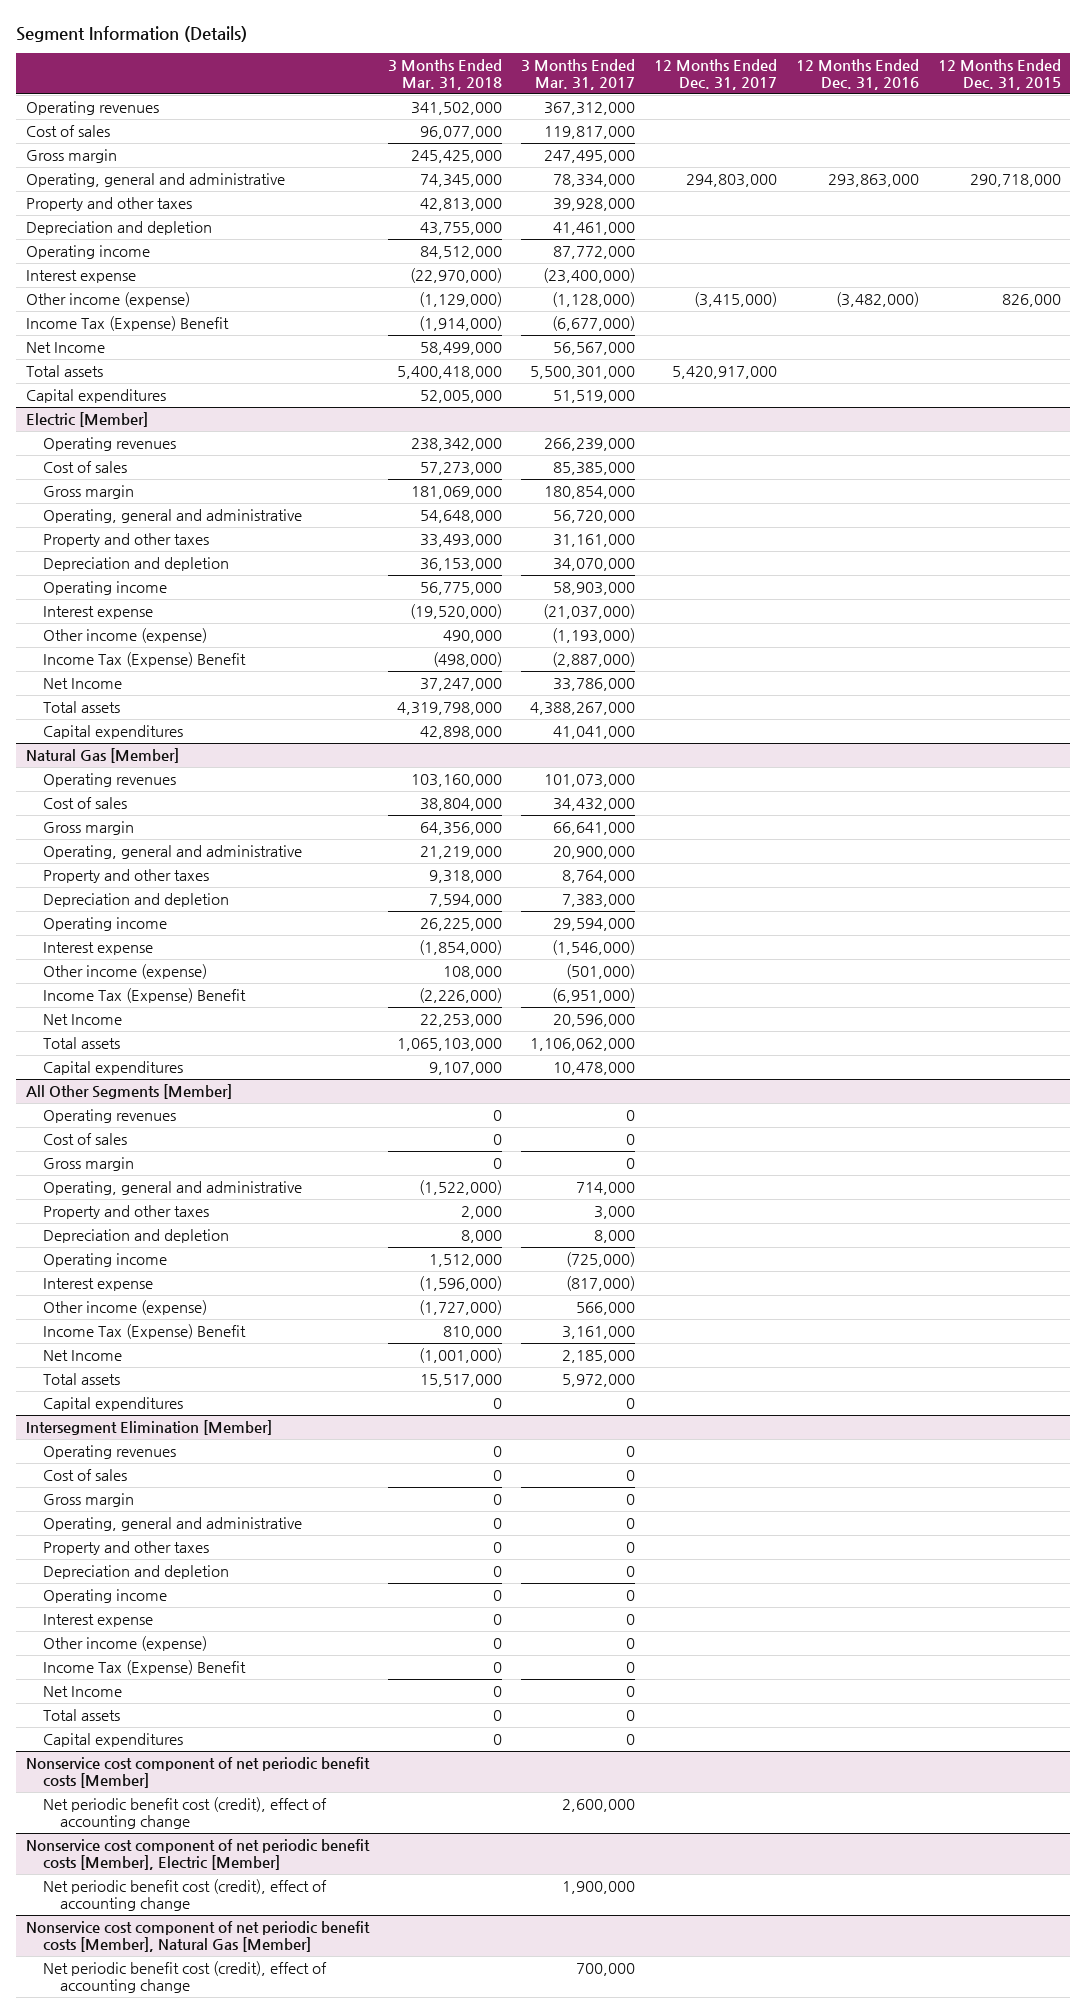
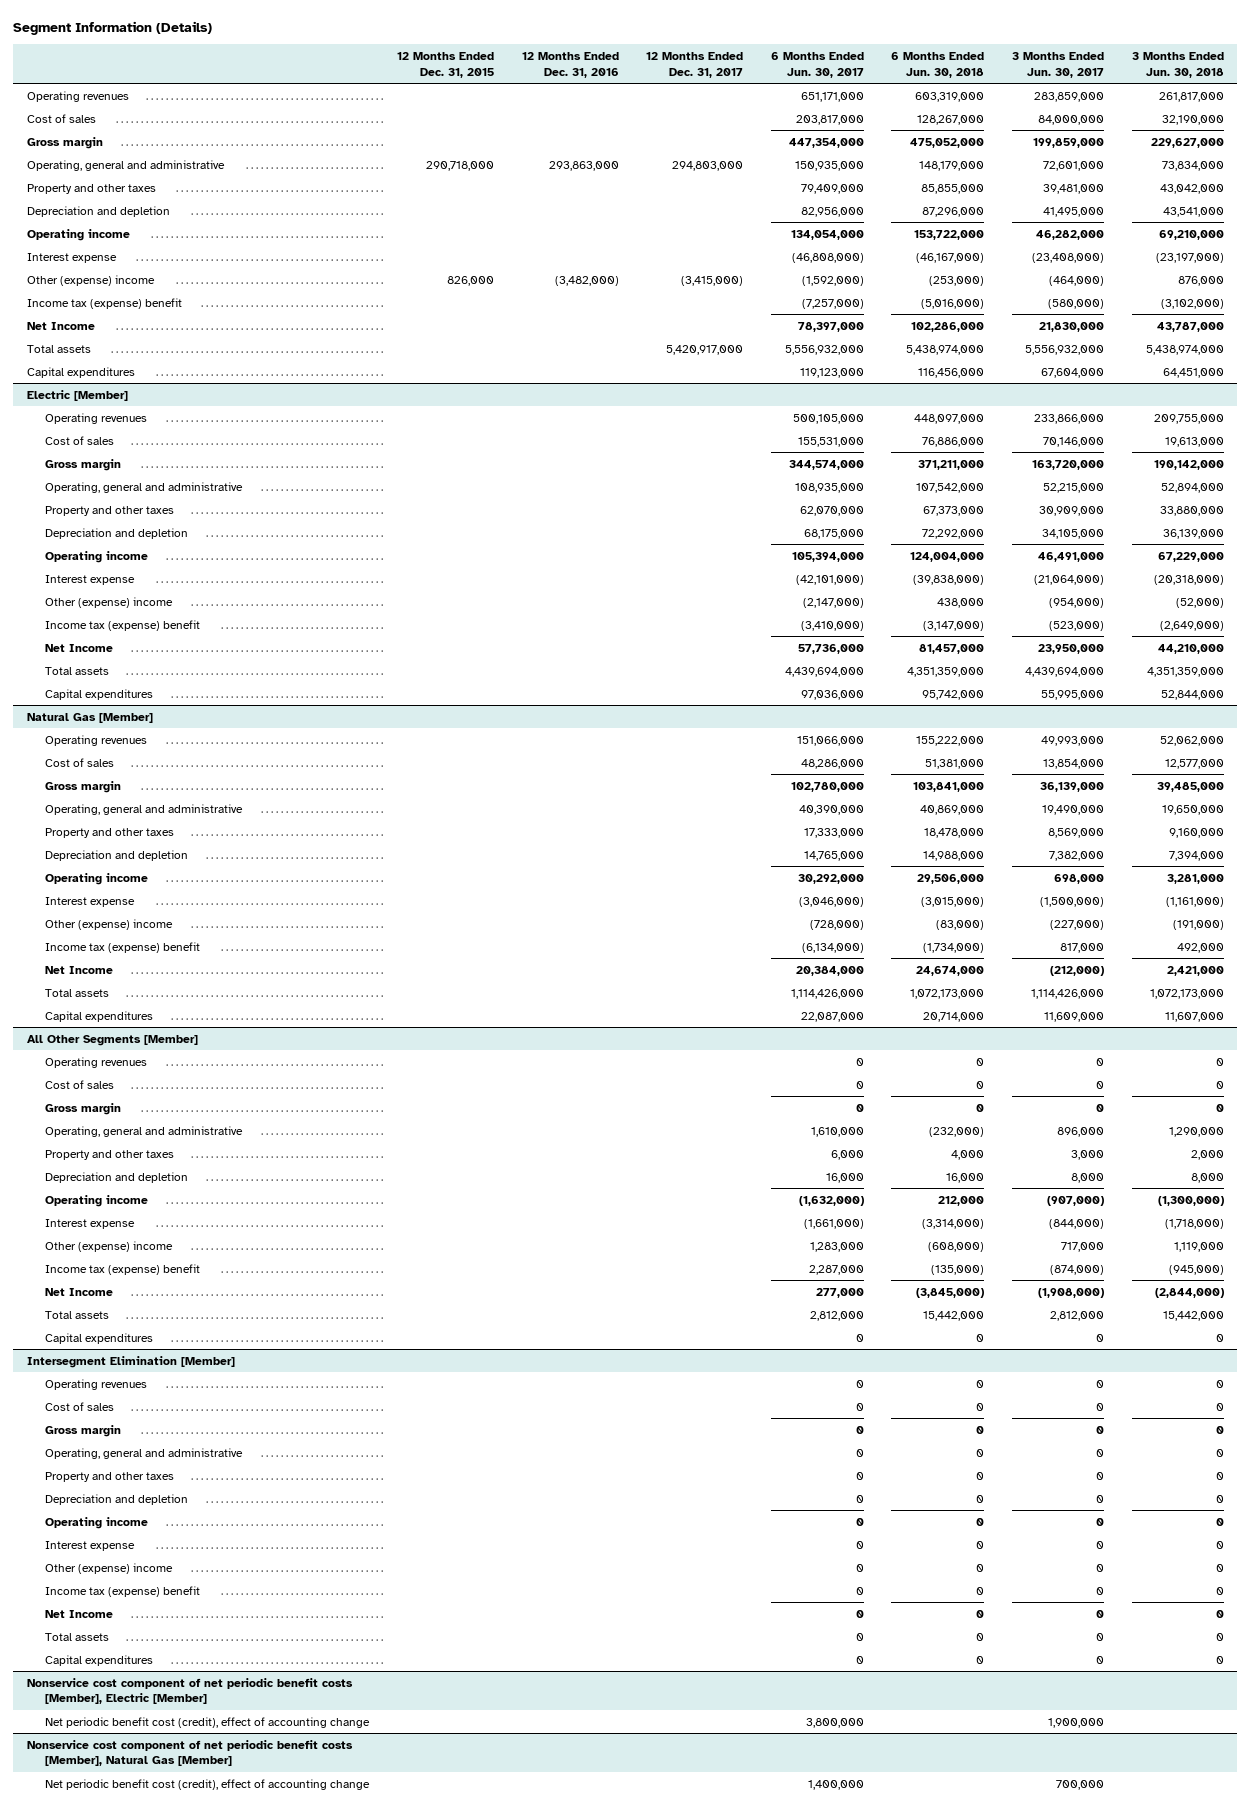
[387,59,502,91] 3 Months Ended Mar. 31, 2018 -> none
[520,59,635,91] 3 Months Ended Mar. 31, 2017 -> none
none -> [770,52,864,78] 6 Months Ended Jun. 30, 2017
none -> [891,52,985,78] 6 Months Ended Jun. 30, 2018
none -> [1012,52,1105,78] 3 Months Ended Jun. 30, 2017
none -> [1131,52,1224,78] 3 Months Ended Jun. 30, 2018
[25,291,190,307] Other income (expense) -> [27,274,156,286] Other (expense) income
[25,315,229,331] Income Tax (Expense) Benefit -> [27,297,183,309] Income tax (expense) benefit
[42,627,207,643] Other income (expense) -> [45,596,174,608] Other (expense) income
[42,651,246,667] Income Tax (Expense) Benefit -> [45,619,201,631] Income tax (expense) benefit
[42,963,207,979] Other income (expense) -> [45,918,174,930] Other (expense) income
[42,987,246,1003] Income Tax (Expense) Benefit -> [45,941,201,953] Income tax (expense) benefit
[42,1299,207,1315] Other income (expense) -> [45,1240,174,1252] Other (expense) income
[42,1323,246,1339] Income Tax (Expense) Benefit -> [45,1263,201,1275] Income tax (expense) benefit
[42,1635,207,1651] Other income (expense) -> [45,1562,174,1574] Other (expense) income
[42,1659,246,1675] Income Tax (Expense) Benefit -> [45,1585,201,1597] Income tax (expense) benefit
[25,1756,370,1789] Nonservice cost component of net periodic benefit costs [Member] -> none
[42,1796,327,1830] Net periodic benefit cost (credit), effect of accounting change -> none

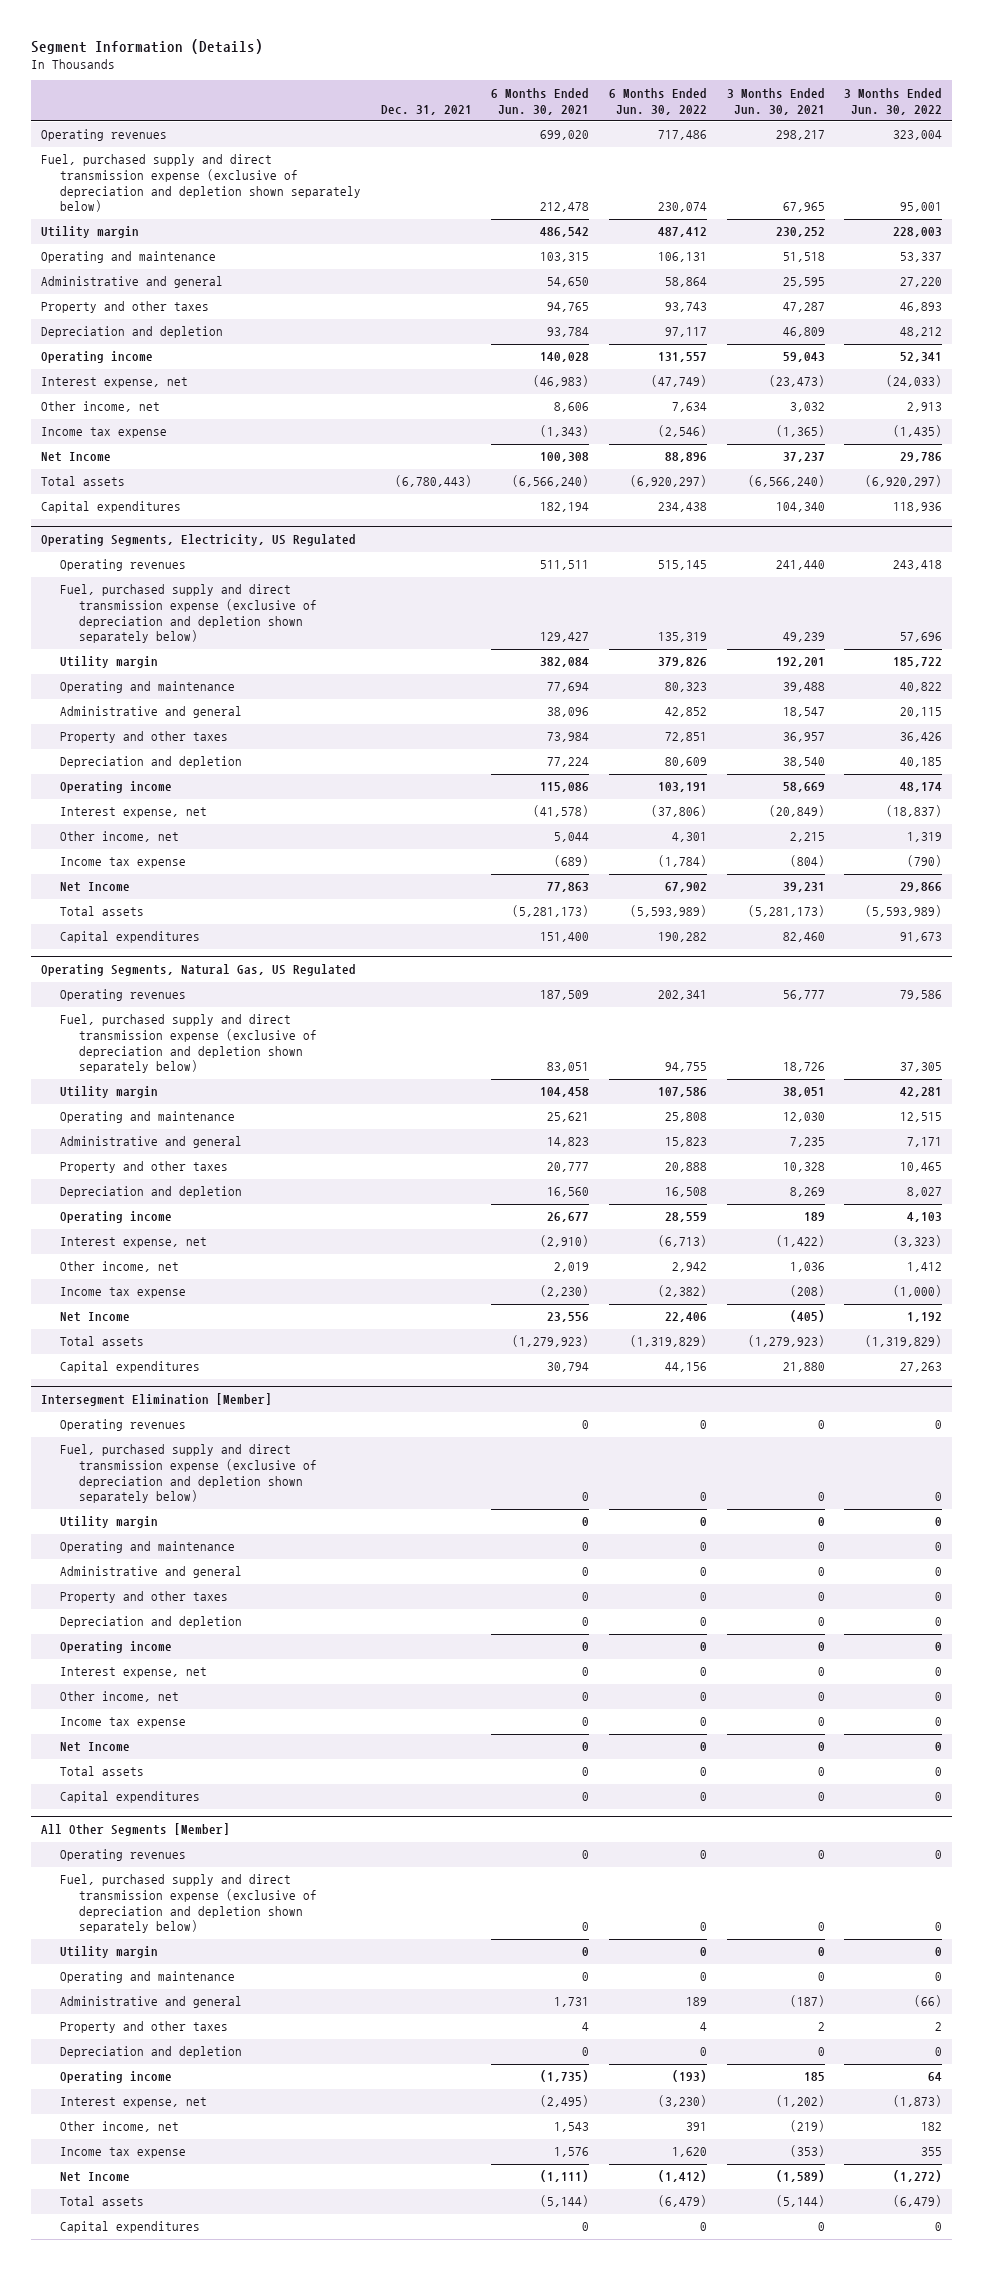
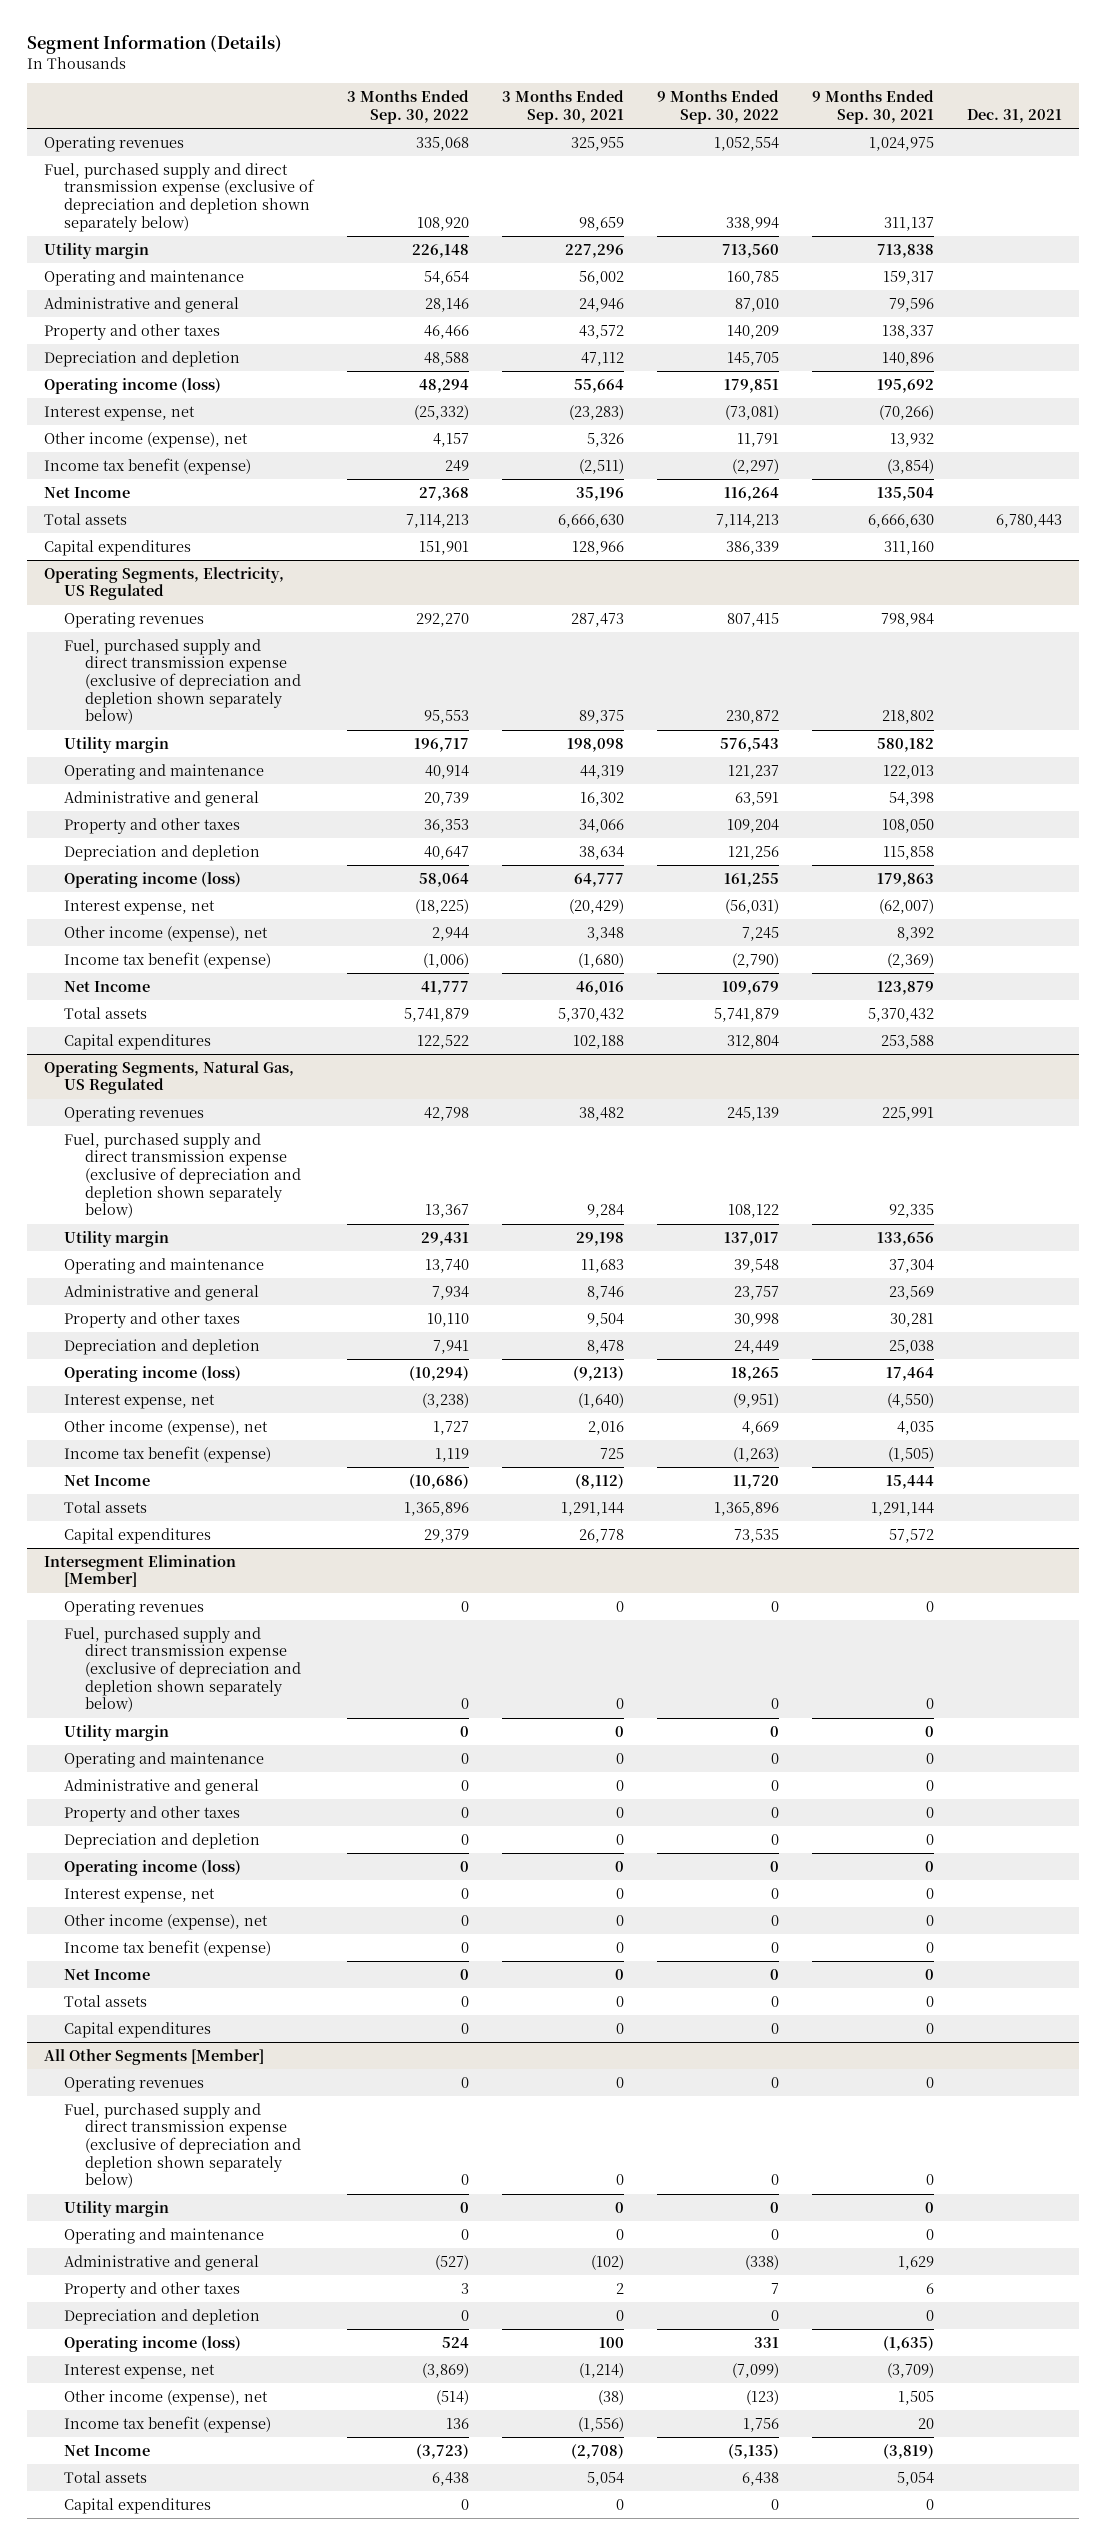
[491,87,590,115] 6 Months Ended Jun. 30, 2021 -> none
[609,87,708,115] 6 Months Ended Jun. 30, 2022 -> none
[726,87,825,115] 3 Months Ended Jun. 30, 2021 -> none
[844,87,943,115] 3 Months Ended Jun. 30, 2022 -> none
none -> [347,90,470,124] 3 Months Ended Sep. 30, 2022
none -> [502,90,625,124] 3 Months Ended Sep. 30, 2021
none -> [657,90,780,124] 9 Months Ended Sep. 30, 2022
none -> [812,90,935,124] 9 Months Ended Sep. 30, 2021
[41,351,154,364] Operating income -> [43,377,221,394] Operating income (loss)
[41,401,161,413] Other income, net -> [43,431,248,448] Other income (expense), net
[41,427,168,439] Income tax expense -> [43,457,251,475] Income tax benefit (expense)
[394,475,472,488] (6,780,443) -> [996,513,1063,528] 6,780,443
[60,781,173,794] Operating income -> [64,871,242,888] Operating income (loss)
[60,831,180,843] Other income, net -> [64,925,269,942] Other income (expense), net
[60,857,187,869] Income tax expense -> [64,951,272,969] Income tax benefit (expense)
[60,1211,173,1224] Operating income -> [64,1365,242,1382] Operating income (loss)
[60,1261,180,1273] Other income, net -> [64,1419,269,1436] Other income (expense), net
[60,1287,187,1299] Income tax expense -> [64,1445,272,1463] Income tax benefit (expense)
[60,1641,173,1654] Operating income -> [64,1859,242,1876] Operating income (loss)
[60,1691,180,1703] Other income, net -> [64,1913,269,1930] Other income (expense), net
[60,1717,187,1729] Income tax expense -> [64,1939,272,1957] Income tax benefit (expense)
[60,2071,173,2084] Operating income -> [64,2335,242,2352] Operating income (loss)
[60,2121,180,2133] Other income, net -> [64,2389,269,2406] Other income (expense), net
[60,2147,187,2159] Income tax expense -> [64,2415,272,2433] Income tax benefit (expense)

